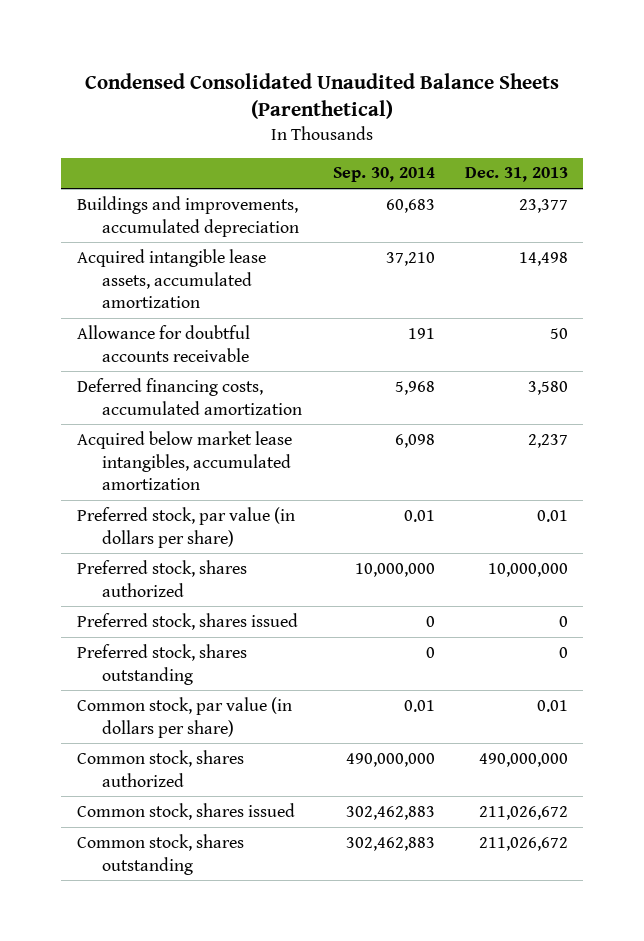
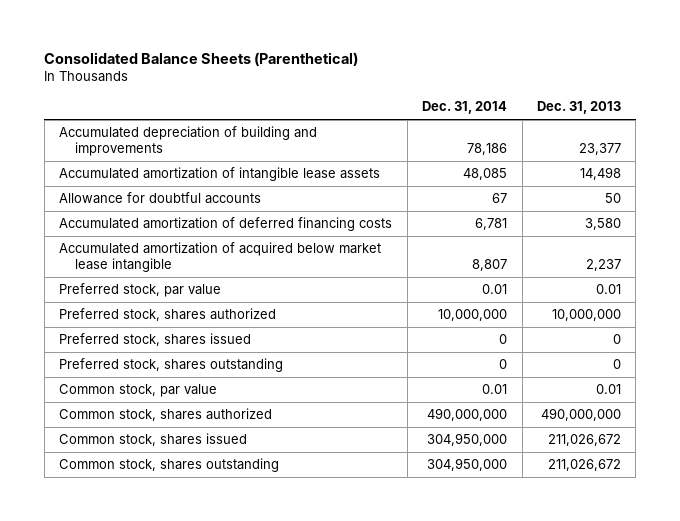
[85,72,560,120] Condensed Consolidated Unaudited Balance Sheets (Parenthetical) -> [44,52,359,67] Consolidated Balance Sheets (Parenthetical)
[332,167,435,183] Sep. 30, 2014 -> none
none -> [422,101,508,115] Dec. 31, 2014
[76,195,300,237] Buildings and improvements, accumulated depreciation -> [59,126,318,157] Accumulated depreciation of building and improvements
[76,248,266,309] Acquired intangible lease assets, accumulated amortization -> [59,167,381,182] Accumulated amortization of intangible lease assets
[76,324,250,362] Allowance for doubtful accounts receivable -> [59,192,262,205] Allowance for doubtful accounts
[76,377,303,415] Deferred financing costs, accumulated amortization -> [59,217,393,232] Accumulated amortization of deferred financing costs
[76,430,292,491] Acquired below market lease intangibles, accumulated amortization -> [59,242,382,273] Accumulated amortization of acquired below market lease intangible
[76,506,295,548] Preferred stock, par value (in dollars per share) -> [59,283,222,298] Preferred stock, par value
[76,696,292,738] Common stock, par value (in dollars per share) -> [59,384,218,398] Common stock, par value

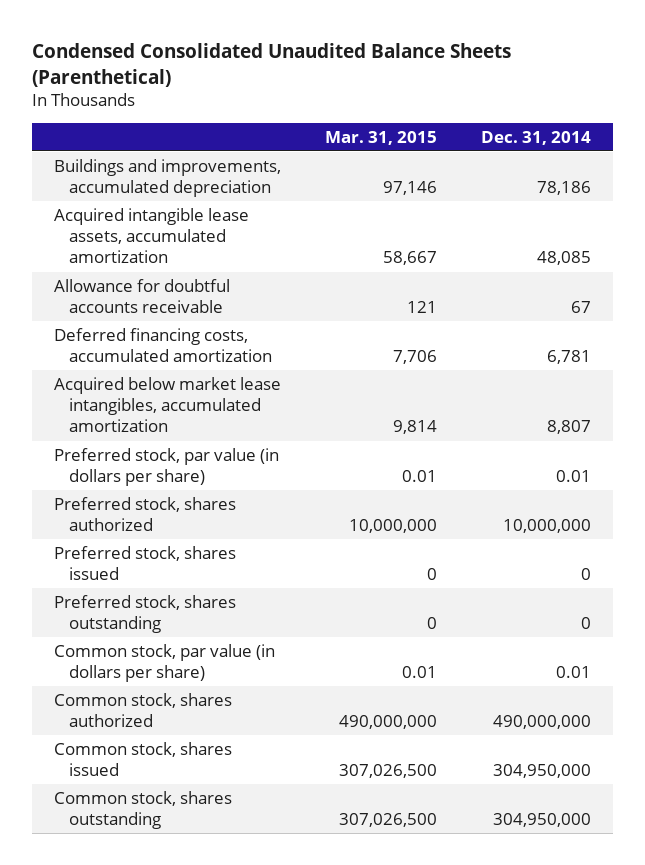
[44,52,359,67] Consolidated Balance Sheets (Parenthetical) -> [32,42,512,87] Condensed Consolidated Unaudited Balance Sheets (Parenthetical)
[536,101,621,115] Dec. 31, 2013 -> none
none -> [324,130,437,145] Mar. 31, 2015
[59,126,318,157] Accumulated depreciation of building and improvements -> [54,158,282,198] Buildings and improvements, accumulated depreciation
[59,167,381,182] Accumulated amortization of intangible lease assets -> [54,207,250,264] Acquired intangible lease assets, accumulated amortization
[59,192,262,205] Allowance for doubtful accounts -> [54,278,231,314] Allowance for doubtful accounts receivable
[59,217,393,232] Accumulated amortization of deferred financing costs -> [54,327,273,363] Deferred financing costs, accumulated amortization
[59,242,382,273] Accumulated amortization of acquired below market lease intangible -> [54,376,282,433] Acquired below market lease intangibles, accumulated amortization
[59,283,222,298] Preferred stock, par value -> [54,447,280,487] Preferred stock, par value (in dollars per share)
[59,384,218,398] Common stock, par value -> [54,643,276,683] Common stock, par value (in dollars per share)

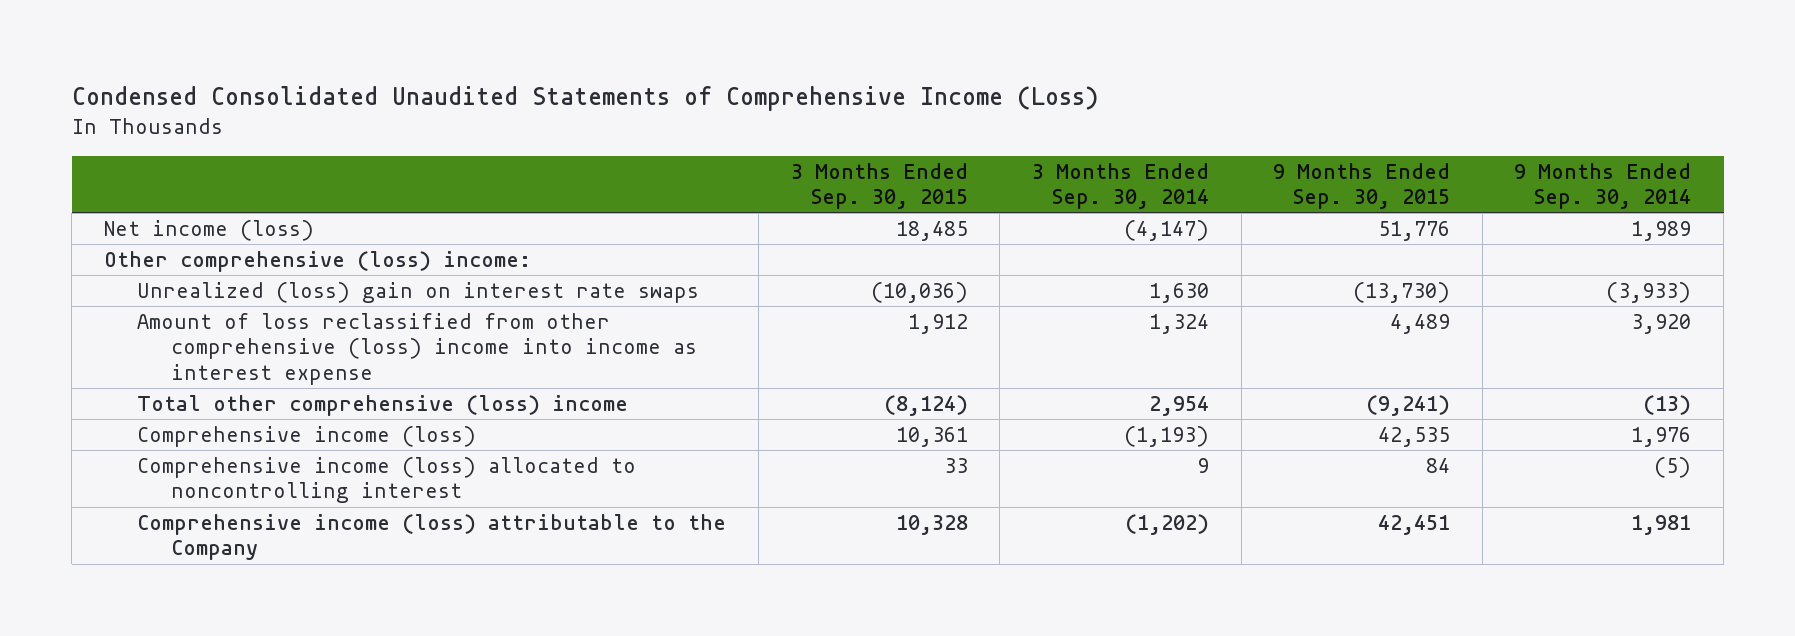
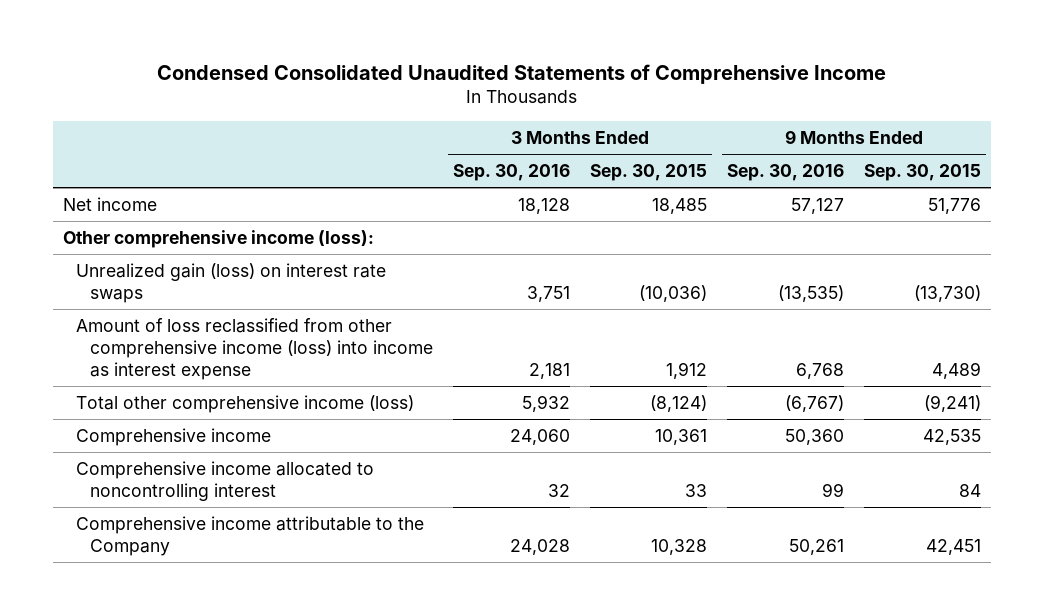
[71,86,1098,112] Condensed Consolidated Unaudited Statements of Comprehensive Income (Loss) -> [157,63,887,84] Condensed Consolidated Unaudited Statements of Comprehensive Income
[1031,162,1209,209] 3 Months Ended Sep. 30, 2014 -> none
[1514,162,1692,209] 9 Months Ended Sep. 30, 2014 -> none
none -> [453,164,571,182] Sep. 30, 2016
none -> [727,164,845,182] Sep. 30, 2016
[103,220,314,242] Net income (loss) -> [62,197,157,212] Net income
[103,251,531,273] Other comprehensive (loss) income: -> [62,230,374,249] Other comprehensive income (loss):
[137,282,700,304] Unrealized (loss) gain on interest rate swaps -> [76,263,387,303] Unrealized gain (loss) on interest rate swaps
[137,313,697,385] Amount of loss reclassified from other comprehensive (loss) income into income as interest expense -> [76,318,434,380] Amount of loss reclassified from other comprehensive income (loss) into income as interest expense
[137,395,629,417] Total other comprehensive (loss) income -> [76,395,415,414] Total other comprehensive income (loss)
[137,426,477,448] Comprehensive income (loss) -> [76,428,272,447] Comprehensive income
[137,457,637,504] Comprehensive income (loss) allocated to noncontrolling interest -> [76,461,375,501] Comprehensive income allocated to noncontrolling interest
[137,514,727,561] Comprehensive income (loss) attributable to the Company -> [76,516,425,556] Comprehensive income attributable to the Company

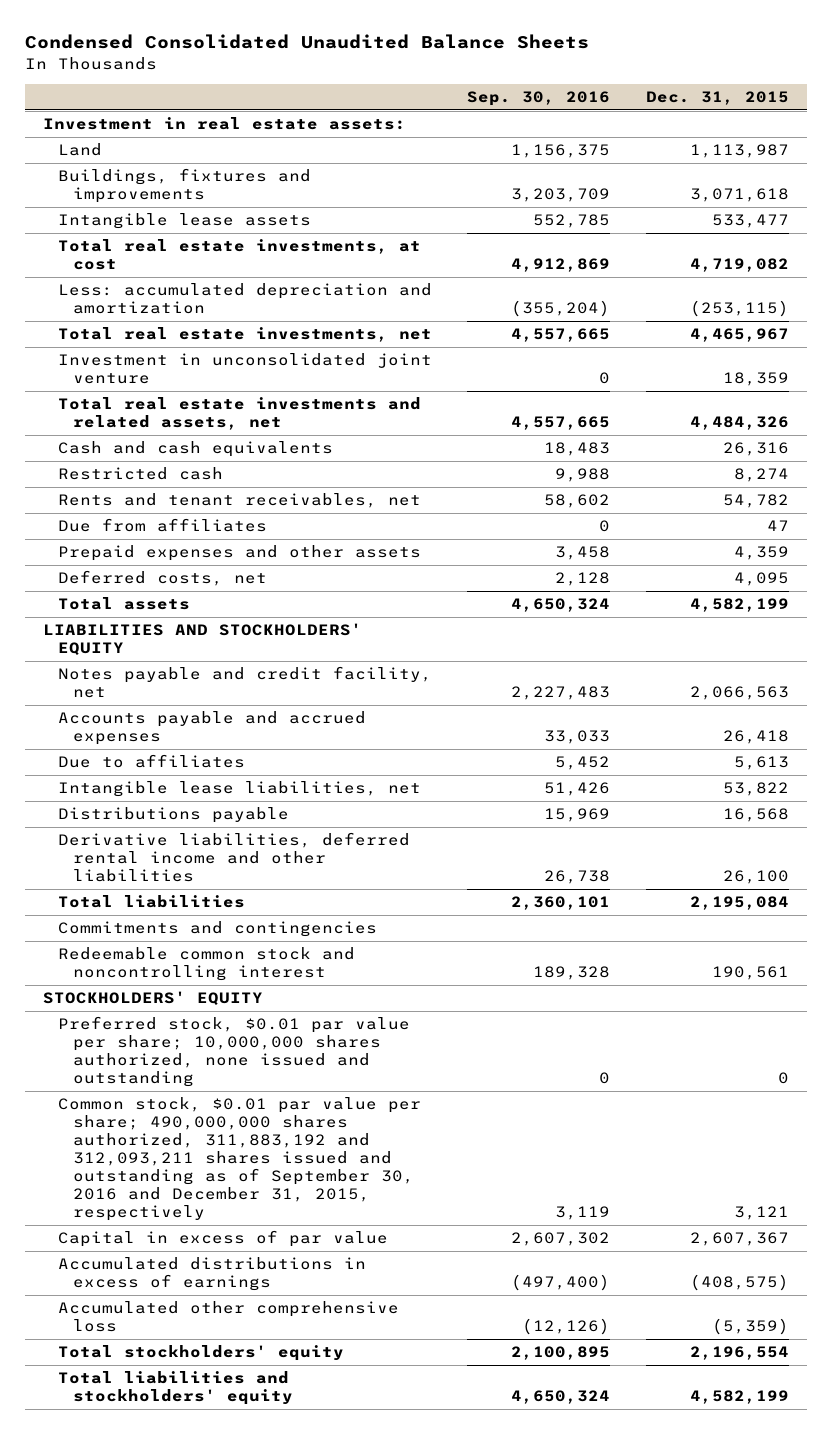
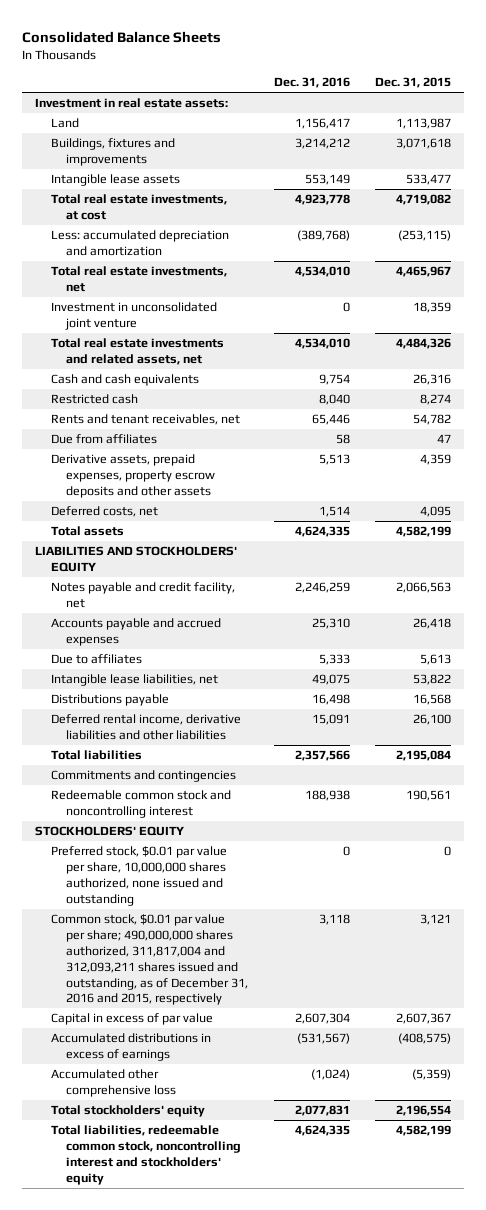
[25,34,590,50] Condensed Consolidated Unaudited Balance Sheets -> [22,31,222,44] Consolidated Balance Sheets
[467,90,611,106] Sep. 30, 2016 -> none
none -> [273,77,350,89] Dec. 31, 2016
[57,545,421,562] Prepaid expenses and other assets -> [50,454,216,498] Derivative assets, prepaid expenses, property escrow deposits and other assets
[57,832,410,883] Derivative liabilities, deferred rental income and other liabilities -> [50,714,241,741] Deferred rental income, derivative liabilities and other liabilities
[57,1016,410,1088] Preferred stock, $0.01 par value per share; 10,000,000 shares authorized, none issued and outstanding -> [50,846,227,906] Preferred stock, $0.01 par value per share, 10,000,000 shares authorized, none issued and outstanding
[57,1097,421,1221] Common stock, $0.01 par value per share; 490,000,000 shares authorized, 311,883,192 and 312,093,211 shares issued and outstanding as of September 30, 2016 and December 31, 2015, respectively -> [50,914,249,1006] Common stock, $0.01 par value per share; 490,000,000 shares authorized, 311,817,004 and 312,093,211 shares issued and outstanding, as of December 31, 2016 and 2015, respectively
[57,1371,293,1406] Total liabilities and stockholders' equity -> [50,1125,242,1185] Total liabilities, redeemable common stock, noncontrolling interest and stockholders' equity

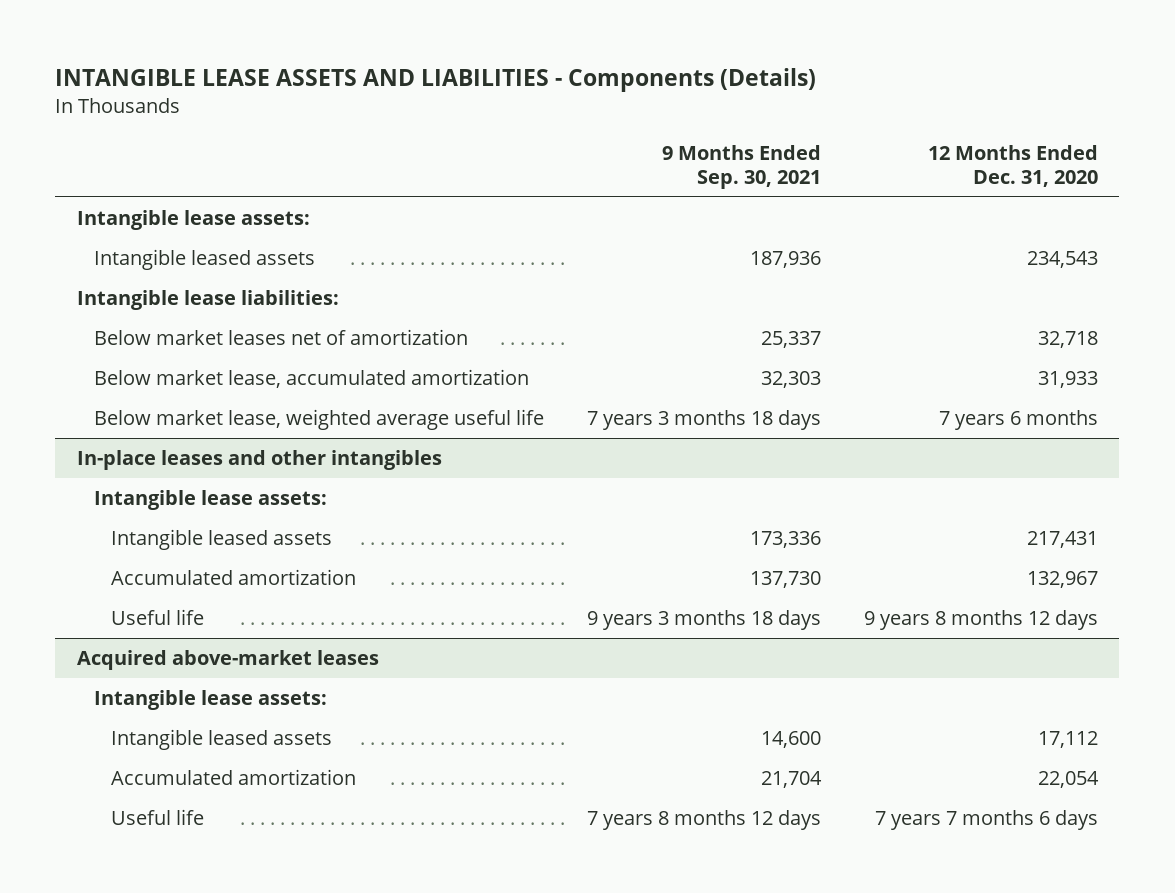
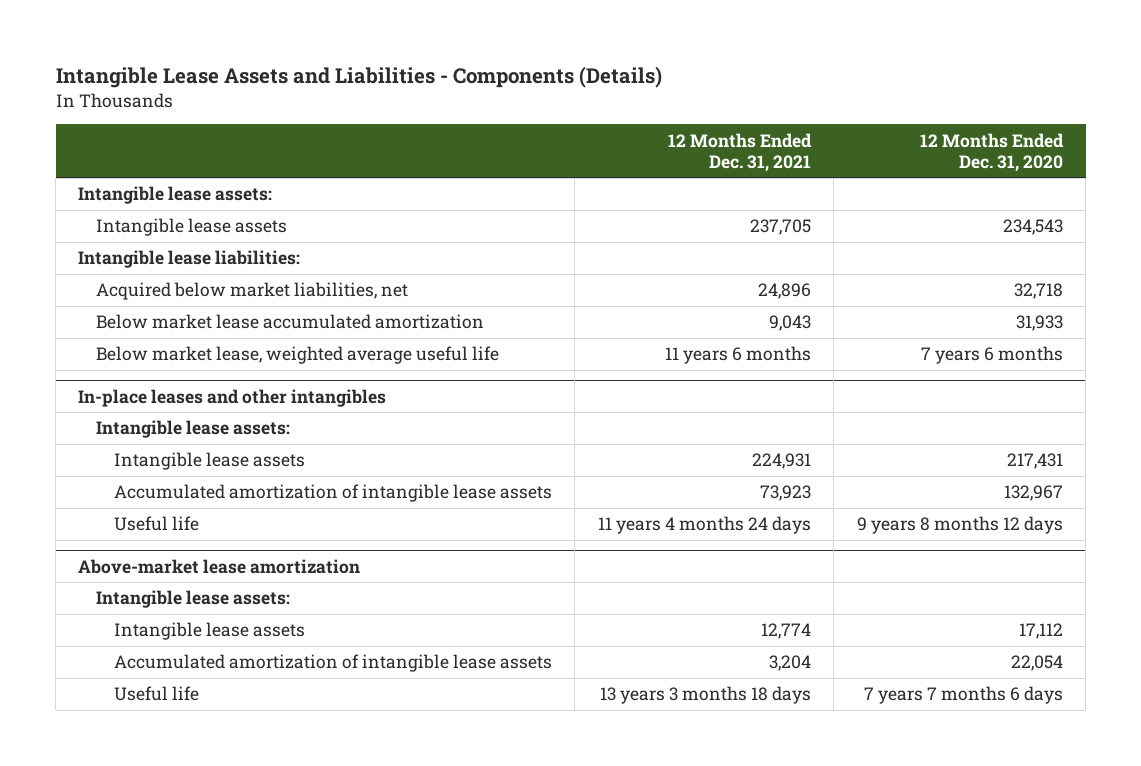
[55,68,817,93] INTANGIBLE LEASE ASSETS AND LIABILITIES - Components (Details) -> [55,65,662,88] Intangible Lease Assets and Liabilities - Components (Details)
[661,144,821,190] 9 Months Ended Sep. 30, 2021 -> none
none -> [667,132,812,172] 12 Months Ended Dec. 31, 2021
[93,249,315,271] Intangible leased assets -> [96,218,288,237] Intangible lease assets
[93,329,468,346] Below market leases net of amortization -> [96,282,409,301] Acquired below market liabilities, net
[93,369,529,389] Below market lease, accumulated amortization -> [96,314,485,330] Below market lease accumulated amortization
[110,529,332,551] Intangible leased assets -> [113,452,305,471] Intangible lease assets
[110,569,356,586] Accumulated amortization -> [113,484,552,503] Accumulated amortization of intangible lease assets
[76,650,379,671] Acquired above-market leases -> [78,558,361,574] Above-market lease amortization
[110,729,332,751] Intangible leased assets -> [113,622,305,641] Intangible lease assets
[110,769,356,786] Accumulated amortization -> [113,654,552,673] Accumulated amortization of intangible lease assets

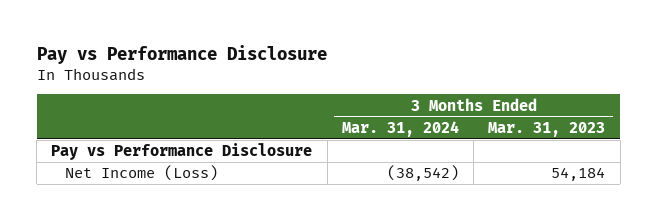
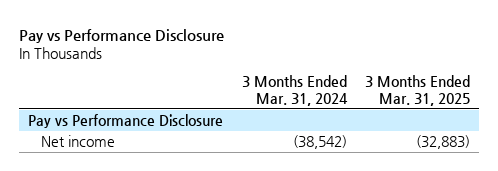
[488,121,606,137] Mar. 31, 2023 -> none
none -> [364,75,470,107] 3 Months Ended Mar. 31, 2025
[65,165,219,182] Net Income (Loss) -> [41,135,116,148] Net income

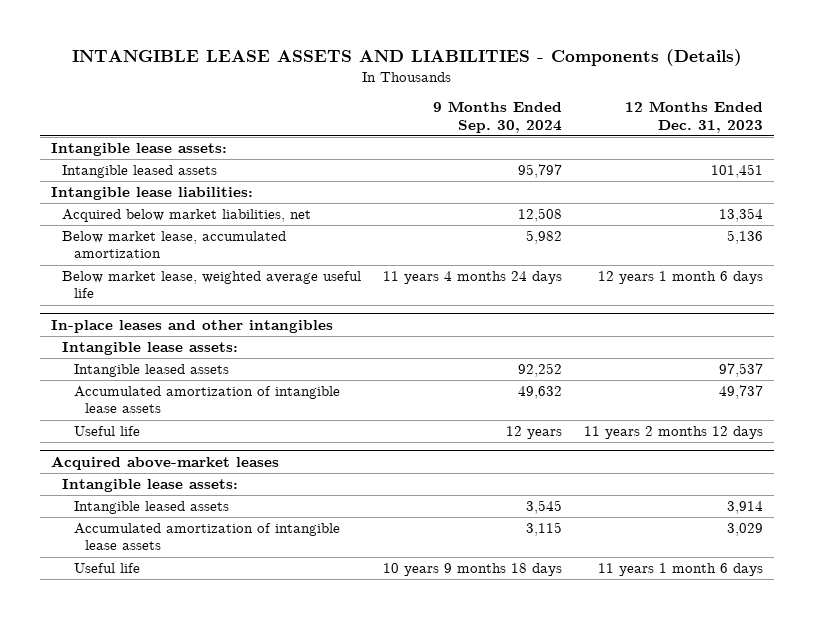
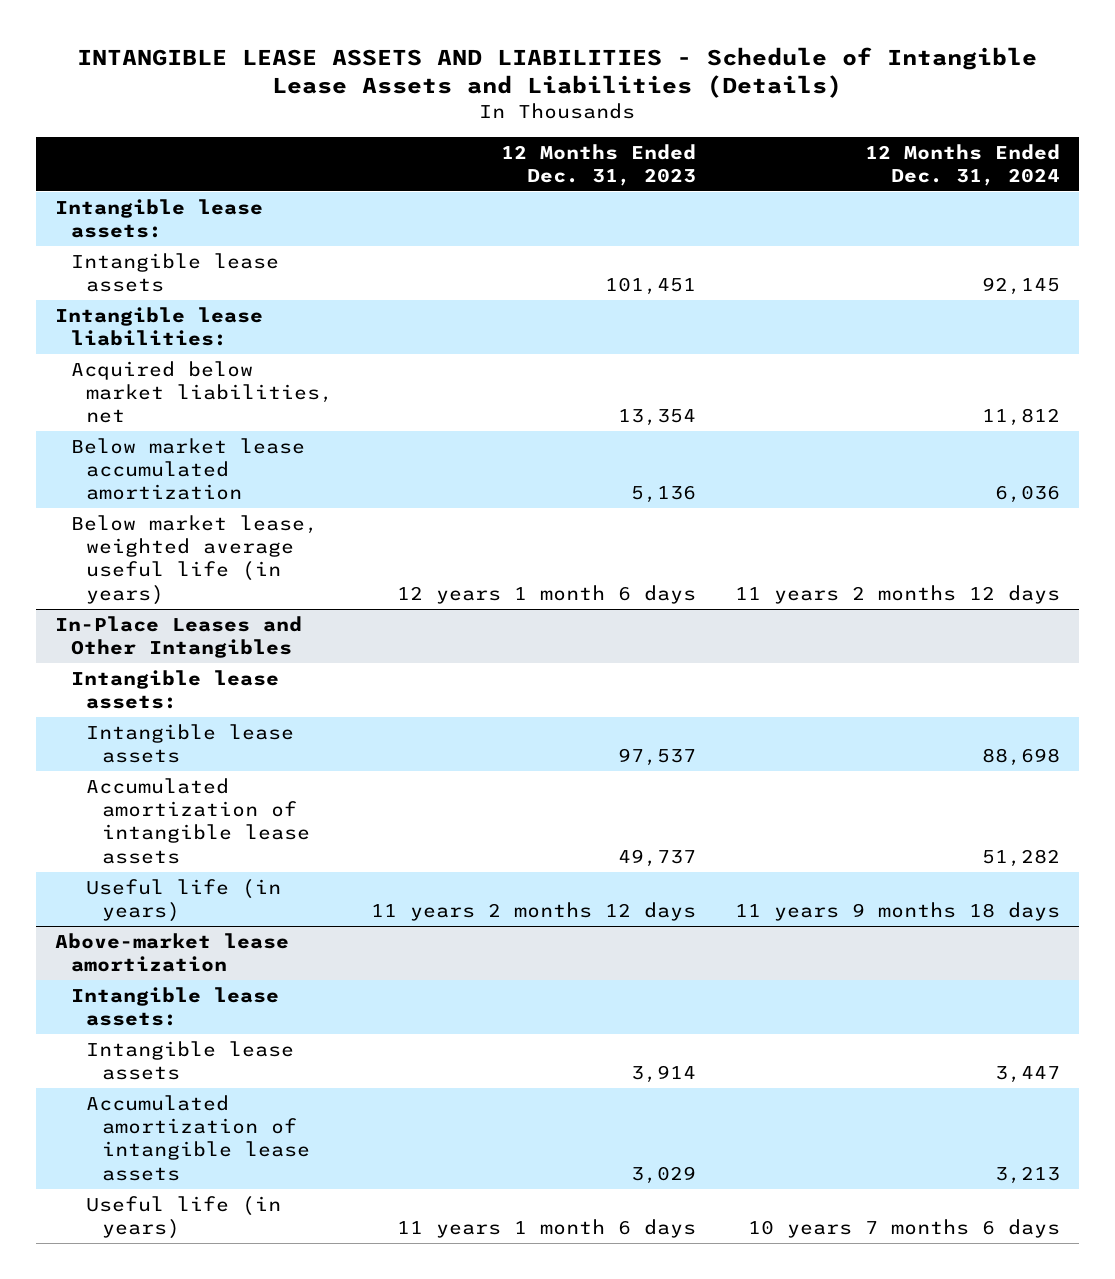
[71,49,742,67] INTANGIBLE LEASE ASSETS AND LIABILITIES - Components (Details) -> [77,46,1038,99] INTANGIBLE LEASE ASSETS AND LIABILITIES - Schedule of Intangible Lease Assets and Liabilities (Details)
[433,101,563,133] 9 Months Ended Sep. 30, 2024 -> none
none -> [864,143,1060,187] 12 Months Ended Dec. 31, 2024
[62,165,218,179] Intangible leased assets -> [70,252,279,293] Intangible lease assets
[62,231,287,259] Below market lease, accumulated amortization -> [70,437,305,501] Below market lease accumulated amortization
[62,271,362,299] Below market lease, weighted average useful life -> [70,514,318,605] Below market lease, weighted average useful life (in years)
[50,319,333,333] In-place leases and other intangibles -> [54,615,302,659] In-Place Leases and Other Intangibles
[73,364,229,378] Intangible leased assets -> [86,723,295,764] Intangible lease assets
[73,426,140,437] Useful life -> [86,878,282,923] Useful life (in years)
[50,455,279,470] Acquired above-market leases -> [54,932,289,973] Above-market lease amortization
[73,501,229,515] Intangible leased assets -> [86,1040,295,1081] Intangible lease assets
[73,563,140,574] Useful life -> [86,1195,282,1240] Useful life (in years)

